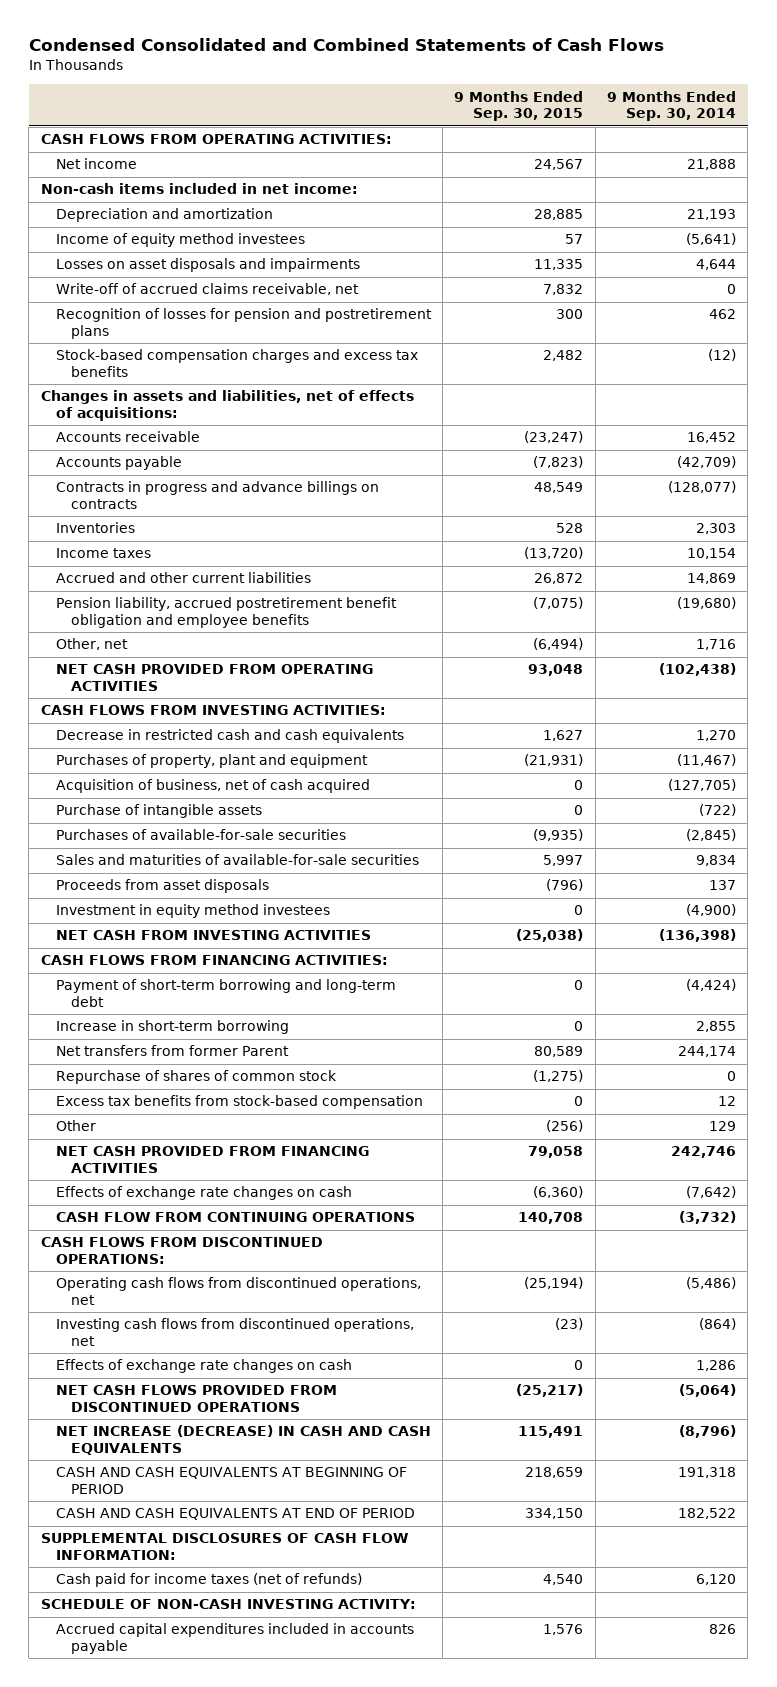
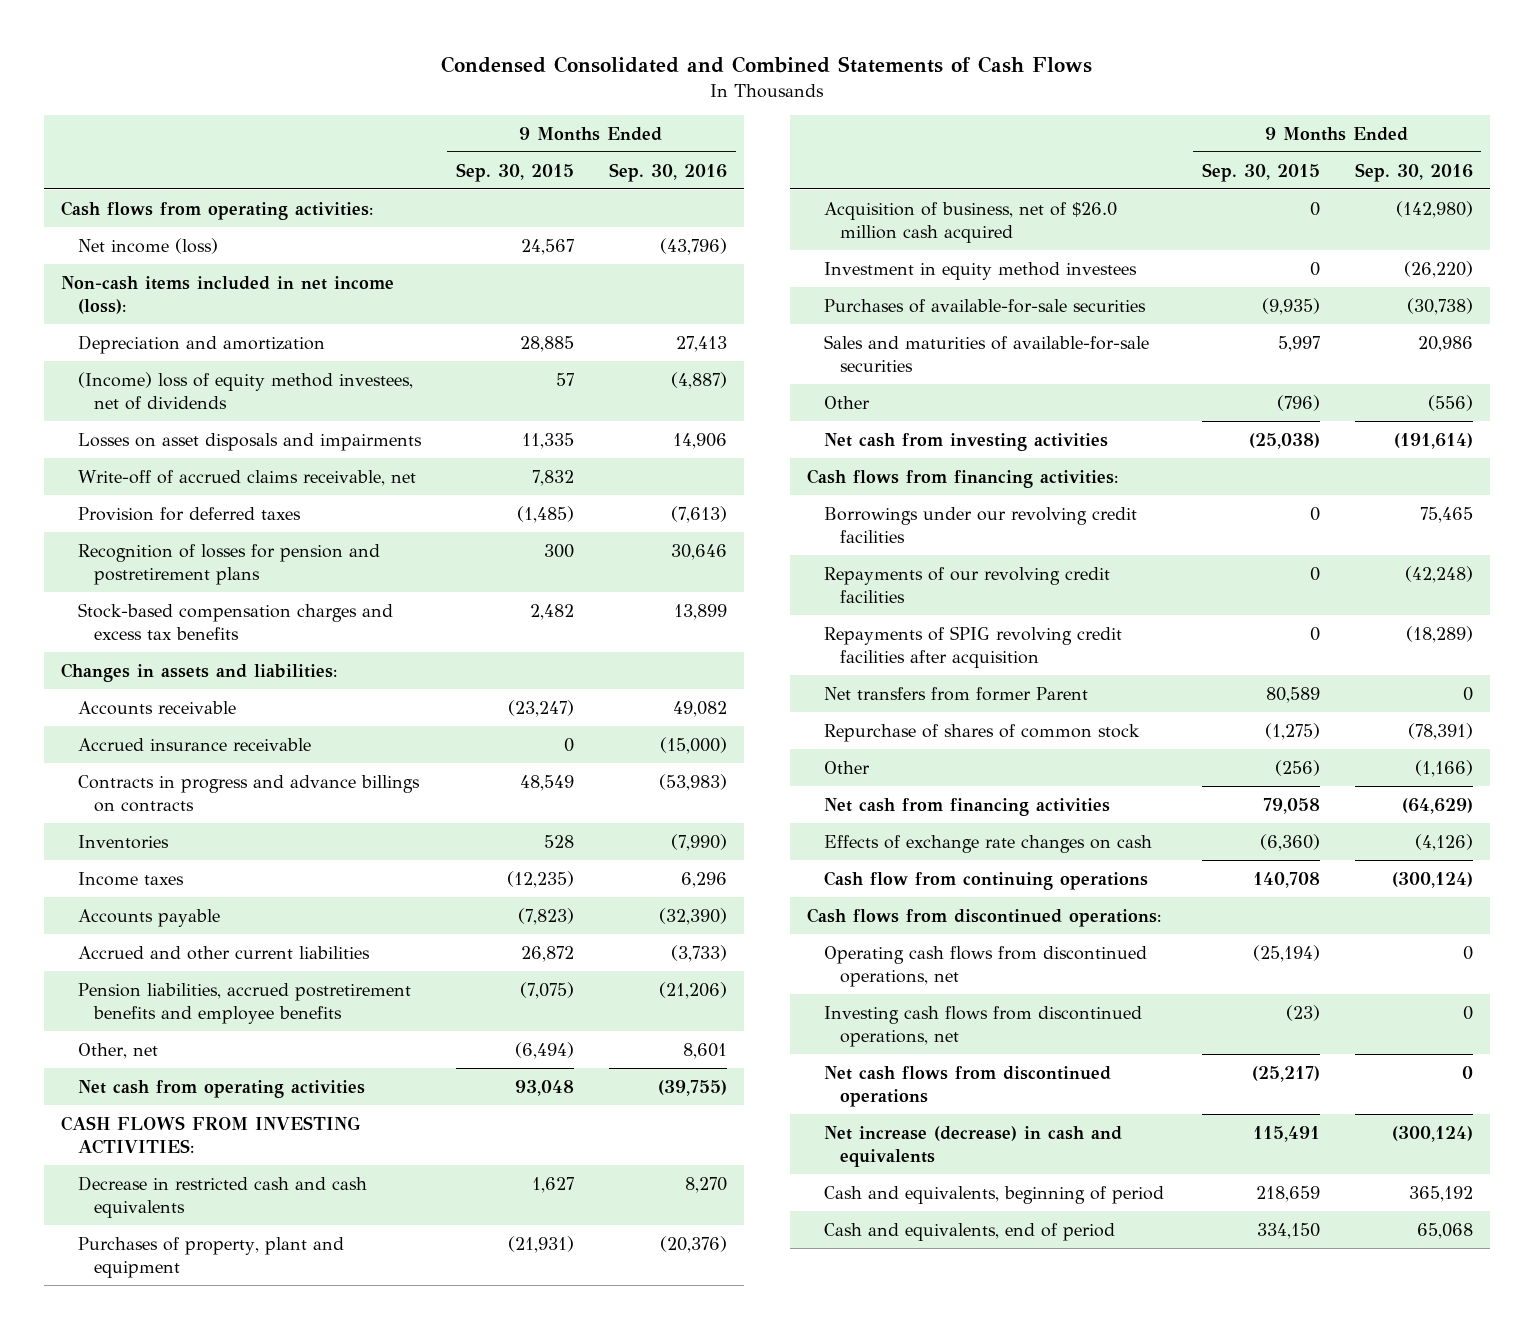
[606,90,736,122] 9 Months Ended Sep. 30, 2014 -> none
none -> [608,162,727,182] Sep. 30, 2016
[40,134,392,145] CASH FLOWS FROM OPERATING ACTIVITIES: -> [61,200,374,220] Cash flows from operating activities:
[55,158,137,170] Net income -> [77,237,218,254] Net income (loss)
[40,183,358,195] Non-cash items included in net income: -> [61,275,395,314] Non-cash items included in net income (loss):
[55,233,305,248] Income of equity method investees -> [77,371,413,410] (Income) loss of equity method investees, net of dividends
none -> [77,506,301,521] Provision for deferred taxes
[40,390,414,422] Changes in assets and liabilities, net of effects of acquisitions: -> [61,662,338,682] Changes in assets and liabilities:
none -> [77,737,311,751] Accrued insurance receivable
[524,547,584,560] (13,720) -> [506,870,574,888] (12,235)
[55,456,182,471] Accounts payable -> [77,908,220,927] Accounts payable
[55,597,397,629] Pension liability, accrued postretirement benefit obligation and employee benefits -> [77,982,411,1024] Pension liabilities, accrued postretirement benefits and employee benefits
[55,664,373,692] NET CASH PROVIDED FROM OPERATING ACTIVITIES -> [77,1079,365,1098] Net cash from operating activities
[55,804,262,819] Purchase of intangible assets -> none
[55,779,370,794] Acquisition of business, net of cash acquired -> [823,201,1117,243] Acquisition of business, net of $26.0 million cash acquired
[55,904,330,919] Investment in equity method investees -> [823,261,1137,280] Investment in equity method investees
[55,979,396,1008] Payment of short-term borrowing and long-term debt -> none
[55,1020,289,1035] Increase in short-term borrowing -> none
[55,879,269,894] Proceeds from asset disposals -> [823,395,870,409] Other
[55,930,371,941] NET CASH FROM INVESTING ACTIVITIES -> [823,432,1108,451] Net cash from investing activities
[40,955,388,966] CASH FLOWS FROM FINANCING ACTIVITIES: -> [807,468,1119,488] Cash flows from financing activities:
none -> [823,506,1137,543] Borrowings under our revolving credit facilities
none -> [823,566,1110,603] Repayments of our revolving credit facilities
none -> [823,625,1122,668] Repayments of SPIG revolving credit facilities after acquisition
[55,1095,423,1110] Excess tax benefits from stock-based compensation -> none
[55,1146,369,1174] NET CASH PROVIDED FROM FINANCING ACTIVITIES -> [823,797,1110,816] Net cash from financing activities
[55,1212,415,1223] CASH FLOW FROM CONTINUING OPERATIONS -> [823,870,1148,890] Cash flow from continuing operations
[40,1237,323,1265] CASH FLOWS FROM DISCONTINUED OPERATIONS: -> [807,907,1162,927] Cash flows from discontinued operations:
[55,1359,352,1374] Effects of exchange rate changes on cash -> none
[40,1533,408,1561] SUPPLEMENTAL DISCLOSURES OF CASH FLOW INFORMATION: -> none
[55,1573,362,1588] Cash paid for income taxes (net of refunds) -> none
[40,1599,416,1610] SCHEDULE OF NON-CASH INVESTING ACTIVITY: -> none
[55,1623,414,1655] Accrued capital expenditures included in accounts payable -> none
[55,1385,337,1413] NET CASH FLOWS PROVIDED FROM DISCONTINUED OPERATIONS -> [823,1065,1111,1107] Net cash flows from discontinued operations
[55,1425,431,1456] NET INCREASE (DECREASE) IN CASH AND CASH EQUIVALENTS -> [823,1125,1122,1167] Net increase (decrease) in cash and equivalents
[55,1467,407,1495] CASH AND CASH EQUIVALENTS AT BEGINNING OF PERIOD -> [823,1185,1164,1204] Cash and equivalents, beginning of period
[55,1508,415,1521] CASH AND CASH EQUIVALENTS AT END OF PERIOD -> [823,1222,1115,1241] Cash and equivalents, end of period

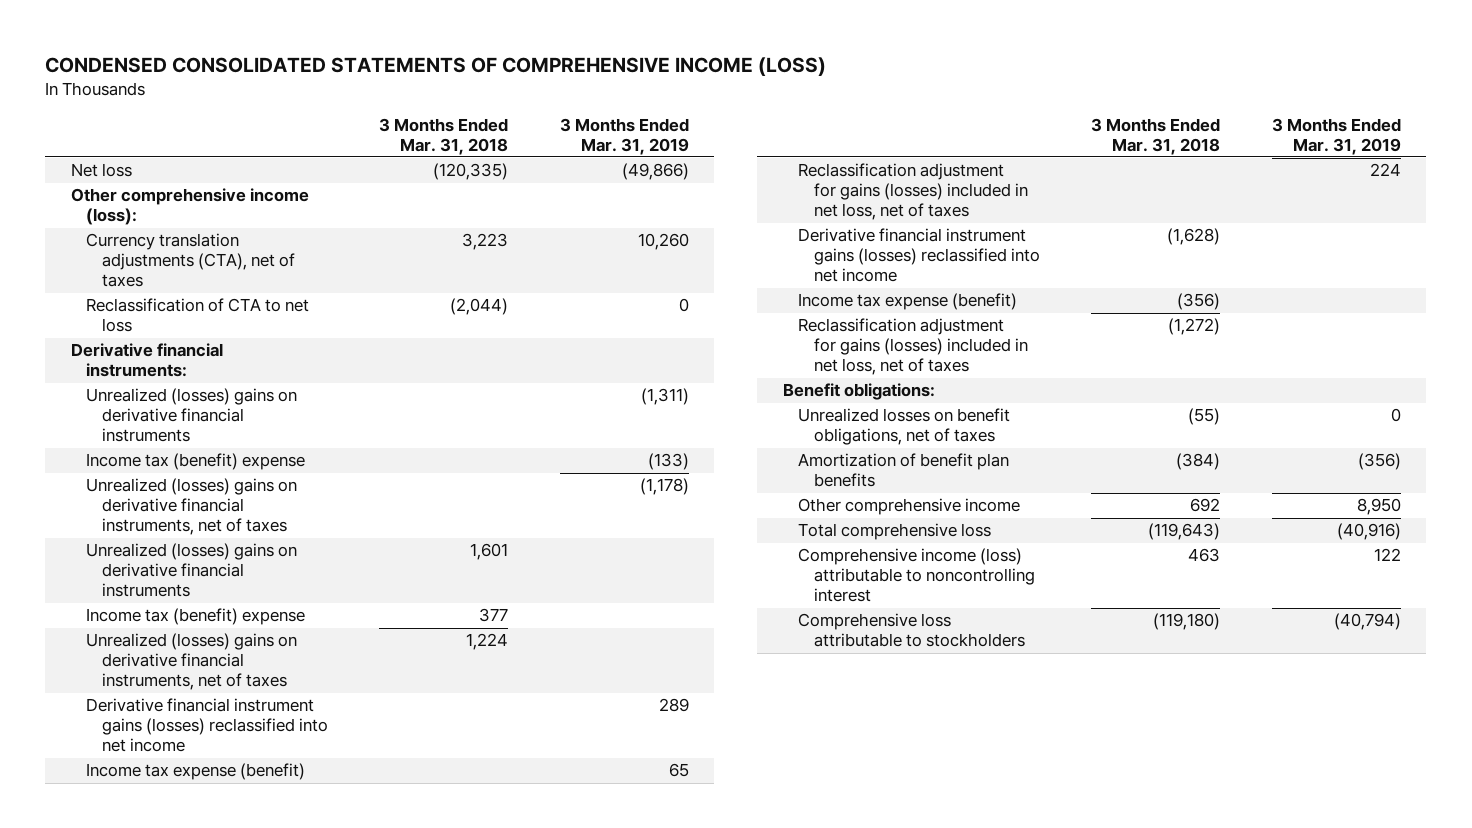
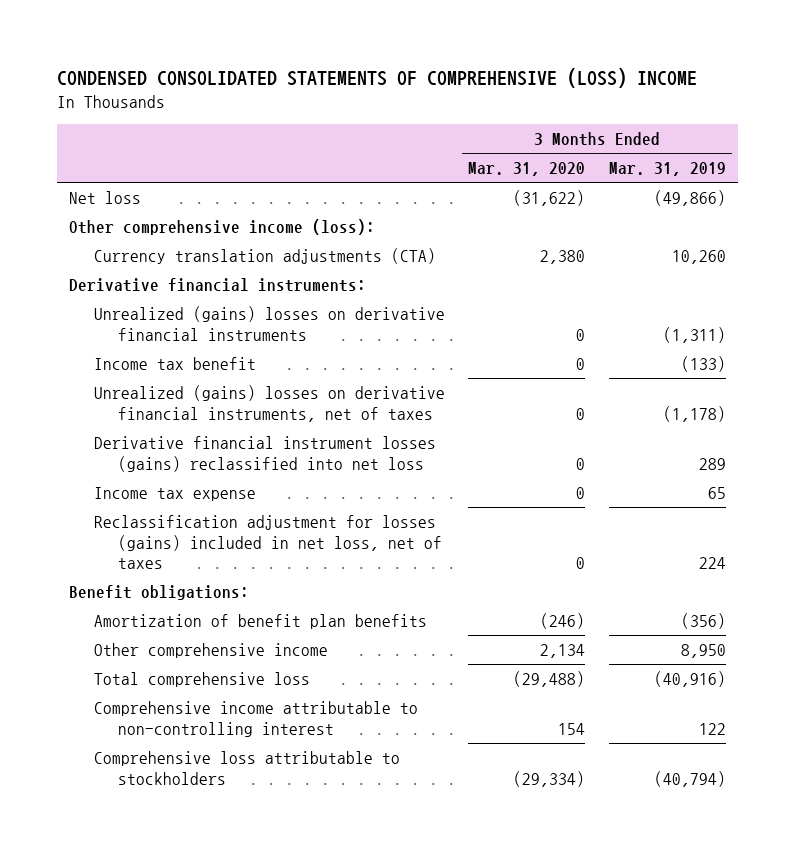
[45,56,827,76] CONDENSED CONSOLIDATED STATEMENTS OF COMPREHENSIVE INCOME (LOSS) -> [57,67,698,88] CONDENSED CONSOLIDATED STATEMENTS OF COMPREHENSIVE (LOSS) INCOME
[379,117,509,155] 3 Months Ended Mar. 31, 2018 -> none
none -> [468,162,586,177] Mar. 31, 2020
[86,298,310,333] Reclassification of CTA to net loss -> none
[86,233,295,288] Currency translation adjustments (CTA), net of taxes -> [93,247,436,264] Currency translation adjustments (CTA)
[86,543,298,598] Unrealized (losses) gains on derivative financial instruments -> none
[86,608,306,626] Income tax (benefit) expense -> none
[86,633,298,691] Unrealized (losses) gains on derivative financial instruments, net of taxes -> none
[798,228,1040,283] Derivative financial instrument gains (losses) reclassified into net income -> none
[798,293,1018,311] Income tax expense (benefit) -> none
[798,318,1028,376] Reclassification adjustment for gains (losses) included in net loss, net of taxes -> none
[86,388,298,443] Unrealized (losses) gains on derivative financial instruments -> [93,305,445,341] Unrealized (gains) losses on derivative financial instruments
[86,453,306,471] Income tax (benefit) expense -> [93,356,256,370] Income tax benefit
[86,478,298,536] Unrealized (losses) gains on derivative financial instruments, net of taxes -> [93,384,445,422] Unrealized (gains) losses on derivative financial instruments, net of taxes
[86,698,328,753] Derivative financial instrument gains (losses) reclassified into net income -> [93,435,436,472] Derivative financial instrument losses (gains) reclassified into net loss
[86,763,306,781] Income tax expense (benefit) -> [93,486,256,501] Income tax expense
[798,163,1028,221] Reclassification adjustment for gains (losses) included in net loss, net of taxes -> [93,514,443,570] Reclassification adjustment for losses (gains) included in net loss, net of taxes
[798,408,1011,446] Unrealized losses on benefit obligations, net of taxes -> none
[798,548,1035,603] Comprehensive income (loss) attributable to noncontrolling interest -> [93,700,418,737] Comprehensive income attributable to non-controlling interest

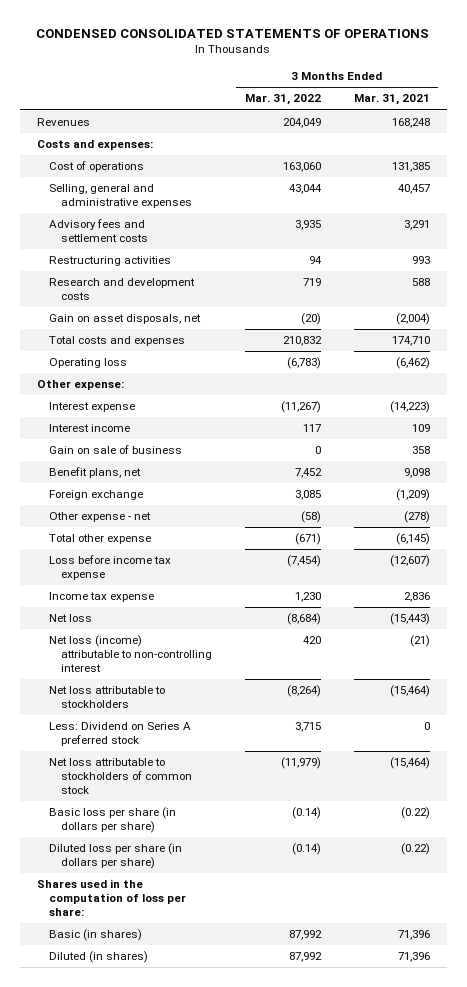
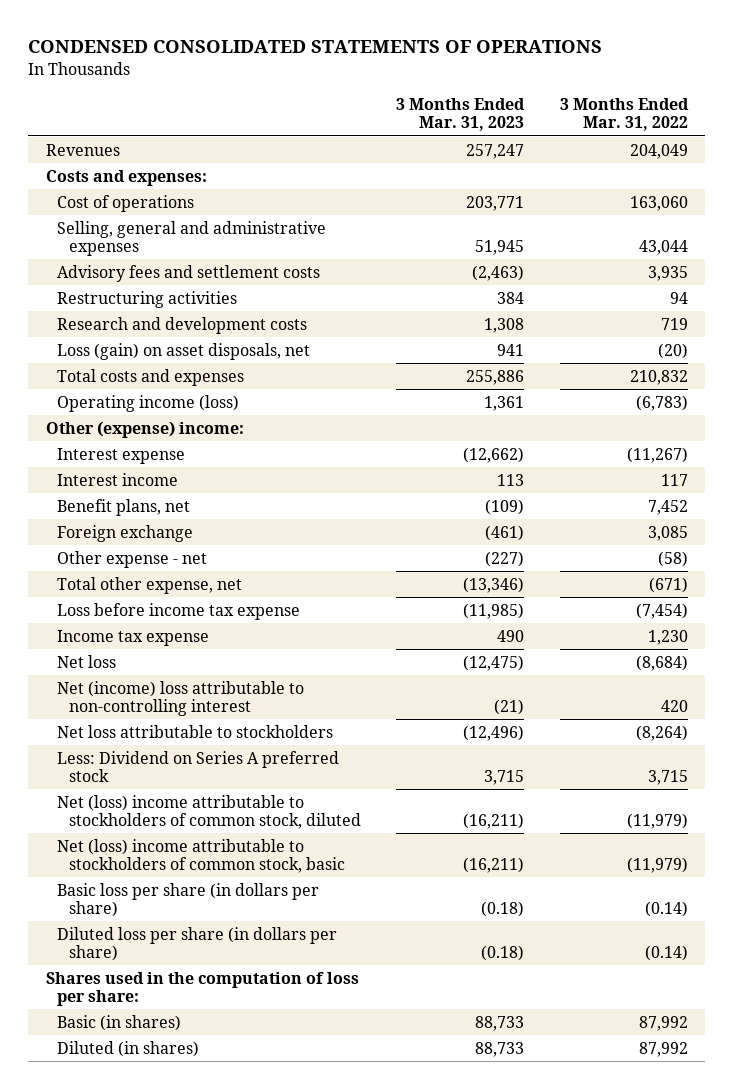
[354,94,431,106] Mar. 31, 2021 -> none
none -> [396,97,526,132] 3 Months Ended Mar. 31, 2023
[48,314,201,325] Gain on asset disposals, net -> [57,342,311,360] Loss (gain) on asset disposals, net
[48,358,127,369] Operating loss -> [57,394,240,412] Operating income (loss)
[36,380,124,391] Other expense: -> [45,420,244,438] Other (expense) income:
[48,445,182,455] Gain on sale of business -> none
[48,534,151,545] Total other expense -> [57,576,243,594] Total other expense, net
[48,635,212,672] Net loss (income) attributable to non-controlling interest -> [57,680,305,717] Net (income) loss attributable to non-controlling interest
none -> [57,794,361,830] Net (loss) income attributable to stockholders of common stock, diluted
[48,758,192,794] Net loss attributable to stockholders of common stock -> [57,838,345,874] Net (loss) income attributable to stockholders of common stock, basic

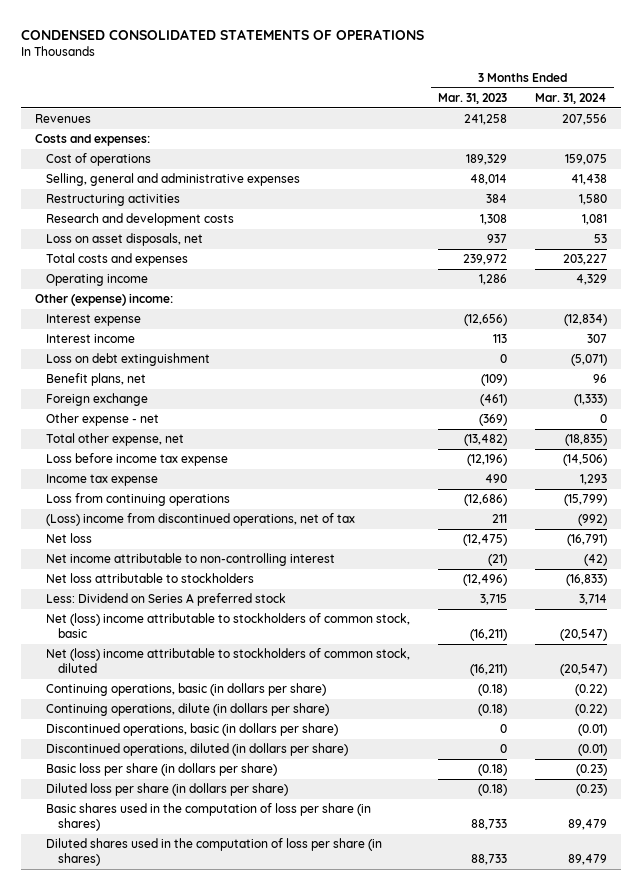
[559,97,689,132] 3 Months Ended Mar. 31, 2022 -> none
none -> [535,93,608,105] Mar. 31, 2024
[466,143,525,159] 257,247 -> [464,114,508,126] 241,258
[57,264,321,282] Advisory fees and settlement costs -> none
[466,195,525,211] 203,771 -> [466,154,508,166] 189,329
[475,240,525,256] 51,945 -> [470,174,508,186] 48,014
[57,342,311,360] Loss (gain) on asset disposals, net -> [46,233,204,247] Loss on asset disposals, net
[497,343,525,356] 941 -> [487,234,508,244] 937
[466,369,525,385] 255,886 -> [463,254,508,266] 239,972
[57,394,240,412] Operating income (loss) -> [46,274,149,287] Operating income
[484,395,525,411] 1,361 -> [479,274,508,286] 1,286
[463,446,525,463] (12,662) -> [464,314,508,327] (12,656)
none -> [46,353,211,367] Loss on debt extinguishment
[485,550,525,567] (227) -> [479,414,508,427] (369)
[463,576,525,593] (13,346) -> [464,434,508,447] (13,482)
[463,602,525,619] (11,985) -> [467,454,508,467] (12,196)
none -> [46,493,231,507] Loss from continuing operations
none -> [46,513,356,527] (Loss) income from discontinued operations, net of tax
[57,680,305,717] Net (income) loss attributable to non-controlling interest -> [46,553,336,567] Net income attributable to non-controlling interest
[57,794,361,830] Net (loss) income attributable to stockholders of common stock, diluted -> [46,648,411,673] Net (loss) income attributable to stockholders of common stock, diluted
none -> [46,683,327,697] Continuing operations, basic (in dollars per share)
none -> [46,703,330,717] Continuing operations, dilute (in dollars per share)
none -> [46,723,339,737] Discontinued operations, basic (in dollars per share)
none -> [46,743,349,757] Discontinued operations, diluted (in dollars per share)
[45,971,359,1007] Shares used in the computation of loss per share: -> none
[57,1014,182,1031] Basic (in shares) -> [46,803,372,831] Basic shares used in the computation of loss per share (in shares)
[57,1040,200,1057] Diluted (in shares) -> [46,838,383,866] Diluted shares used in the computation of loss per share (in shares)

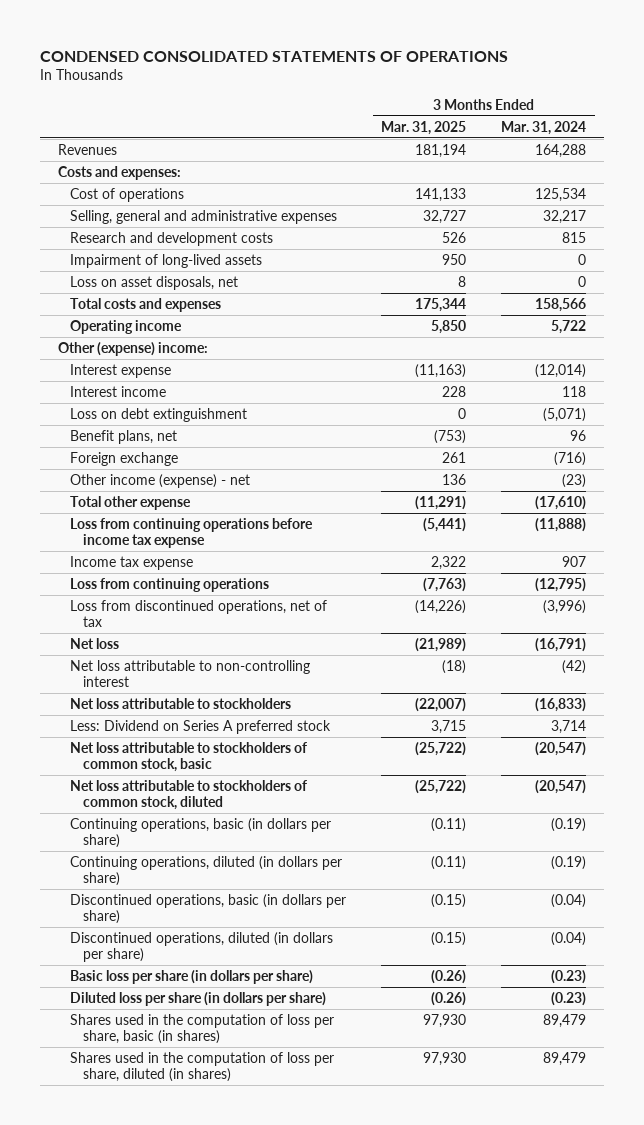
[438,93,508,105] Mar. 31, 2023 -> none
none -> [381,120,467,135] Mar. 31, 2025
[562,114,608,126] 207,556 -> [535,143,587,158] 164,288
[46,194,181,207] Restructuring activities -> none
[565,154,608,166] 159,075 -> [535,187,587,202] 125,534
[571,174,608,186] 41,438 -> [543,209,587,224] 32,217
[582,214,608,226] 1,081 -> [562,231,587,243] 815
none -> [70,253,263,268] Impairment of long-lived assets
[594,234,608,244] 53 -> [578,275,587,287] 0
[563,254,608,266] 203,227 -> [535,297,587,312] 158,566
[576,274,608,286] 4,329 -> [551,319,587,334] 5,722
[564,314,608,327] (12,834) -> [535,363,587,378] (12,014)
[587,334,608,344] 307 -> [562,385,587,397] 118
[574,394,608,407] (1,333) -> [554,451,587,466] (716)
[46,413,160,427] Other expense - net -> [70,473,251,488] Other income (expense) - net
[600,414,608,424] 0 -> [562,473,587,488] (23)
[46,433,185,447] Total other expense, net -> [70,495,192,510] Total other expense
[565,434,608,447] (18,835) -> [535,495,587,510] (17,610)
[46,453,229,467] Loss before income tax expense -> [70,517,314,549] Loss from continuing operations before income tax expense
[563,454,608,467] (14,506) -> [535,517,587,532] (11,888)
[580,474,608,486] 1,293 -> [562,555,587,567] 907
[564,494,608,507] (15,799) -> [535,577,587,592] (12,795)
[46,513,356,527] (Loss) income from discontinued operations, net of tax -> [70,599,328,628] Loss from discontinued operations, net of tax
[578,514,608,527] (992) -> [543,599,587,614] (3,996)
[46,553,336,567] Net income attributable to non-controlling interest -> [70,659,311,688] Net loss attributable to non-controlling interest
[46,613,411,638] Net (loss) income attributable to stockholders of common stock, basic -> [70,741,308,773] Net loss attributable to stockholders of common stock, basic
[46,648,411,673] Net (loss) income attributable to stockholders of common stock, diluted -> [70,779,308,811] Net loss attributable to stockholders of common stock, diluted
[575,684,608,697] (0.22) -> [551,817,587,832] (0.19)
[46,703,330,717] Continuing operations, dilute (in dollars per share) -> [70,855,343,887] Continuing operations, diluted (in dollars per share)
[575,704,608,717] (0.22) -> [551,855,587,870] (0.19)
[578,724,608,737] (0.01) -> [551,893,587,908] (0.04)
[578,744,608,757] (0.01) -> [551,931,587,946] (0.04)
[46,803,372,831] Basic shares used in the computation of loss per share (in shares) -> [70,1013,335,1045] Shares used in the computation of loss per share, basic (in shares)
[46,838,383,866] Diluted shares used in the computation of loss per share (in shares) -> [70,1051,335,1083] Shares used in the computation of loss per share, diluted (in shares)

